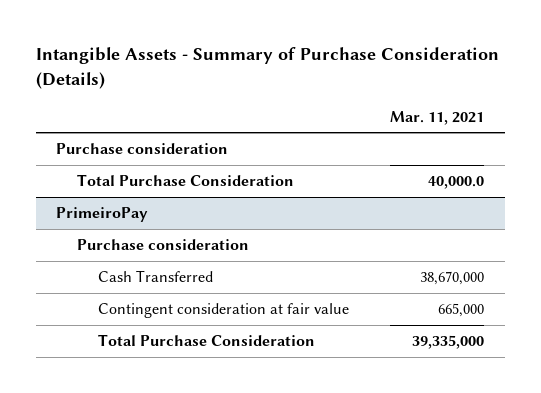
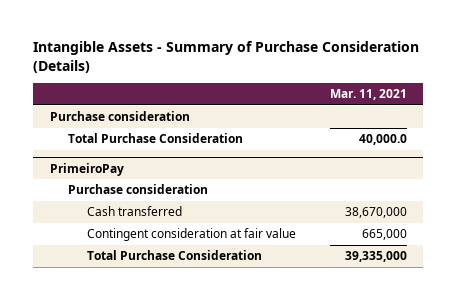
[97,270,213,283] Cash Transferred -> [87,206,183,217] Cash transferred

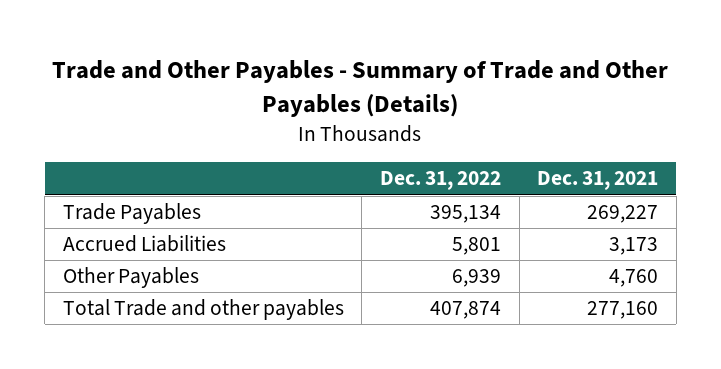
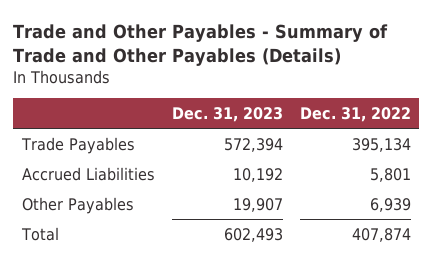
[537,171,659,191] Dec. 31, 2021 -> none
none -> [171,107,283,123] Dec. 31, 2023
[62,299,344,321] Total Trade and other payables -> [20,226,59,241] Total

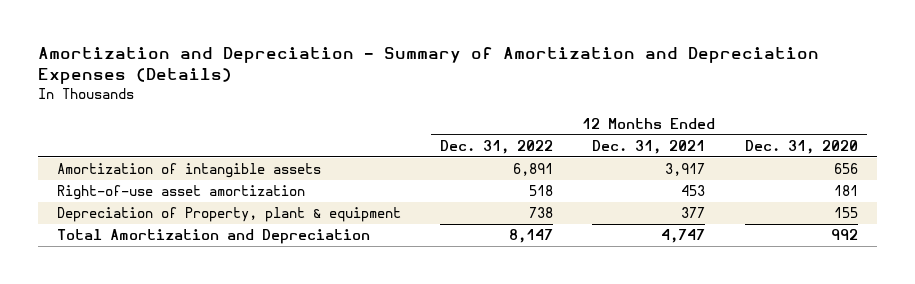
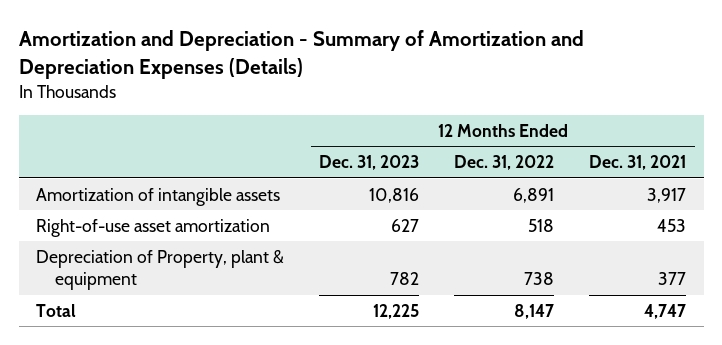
[744,139,858,154] Dec. 31, 2020 -> none
none -> [319,155,420,171] Dec. 31, 2023
[57,229,371,245] Total Amortization and Depreciation -> [36,303,77,317] Total

